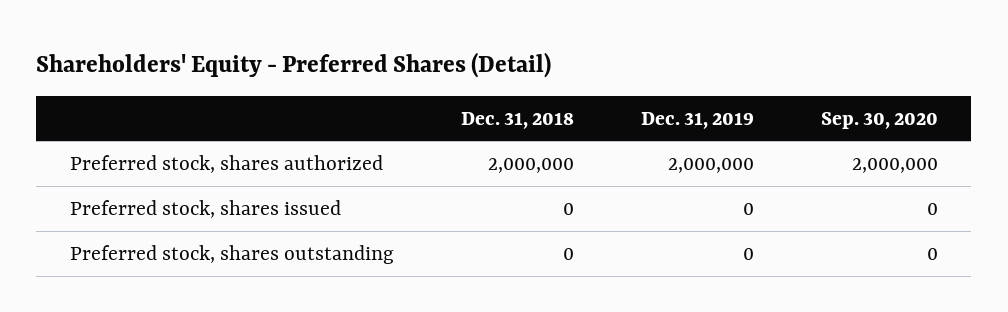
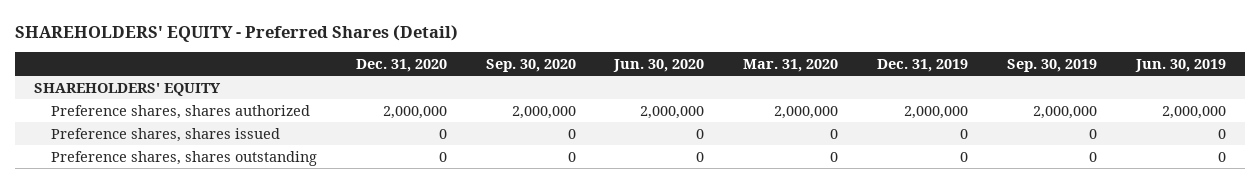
[36,52,552,79] Shareholders' Equity - Preferred Shares (Detail) -> [15,24,459,42] SHAREHOLDERS' EQUITY - Preferred Shares (Detail)
[460,111,574,129] Dec. 31, 2018 -> none
none -> [355,58,447,72] Dec. 31, 2020
none -> [613,58,705,72] Jun. 30, 2020
none -> [743,58,839,72] Mar. 31, 2020
none -> [1006,58,1097,72] Sep. 30, 2019
none -> [1134,58,1226,72] Jun. 30, 2019
none -> [34,82,222,96] SHAREHOLDERS' EQUITY
[69,155,383,174] Preferred stock, shares authorized -> [51,104,311,119] Preference shares, shares authorized
[69,200,341,219] Preferred stock, shares issued -> [51,127,281,142] Preference shares, shares issued
[69,245,394,265] Preferred stock, shares outstanding -> [51,150,318,166] Preference shares, shares outstanding

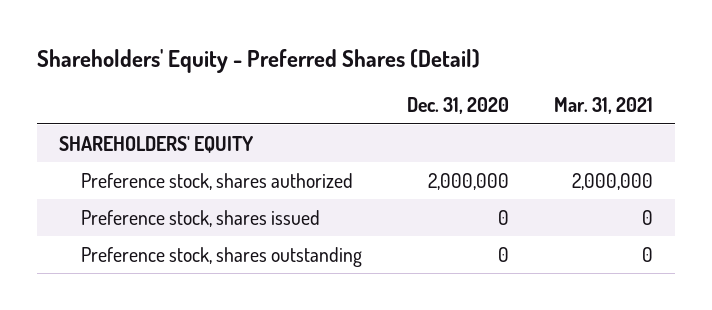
[15,24,459,42] SHAREHOLDERS' EQUITY - Preferred Shares (Detail) -> [36,49,480,74] Shareholders' Equity - Preferred Shares (Detail)
[485,58,576,72] Sep. 30, 2020 -> none
[613,58,705,72] Jun. 30, 2020 -> none
[743,58,839,72] Mar. 31, 2020 -> none
[876,58,968,72] Dec. 31, 2019 -> none
[1006,58,1097,72] Sep. 30, 2019 -> none
[1134,58,1226,72] Jun. 30, 2019 -> none
none -> [553,97,653,115] Mar. 31, 2021
[51,104,311,119] Preference shares, shares authorized -> [80,172,353,190] Preference stock, shares authorized
[51,127,281,142] Preference shares, shares issued -> [80,209,320,227] Preference stock, shares issued
[51,150,318,166] Preference shares, shares outstanding -> [80,246,362,267] Preference stock, shares outstanding

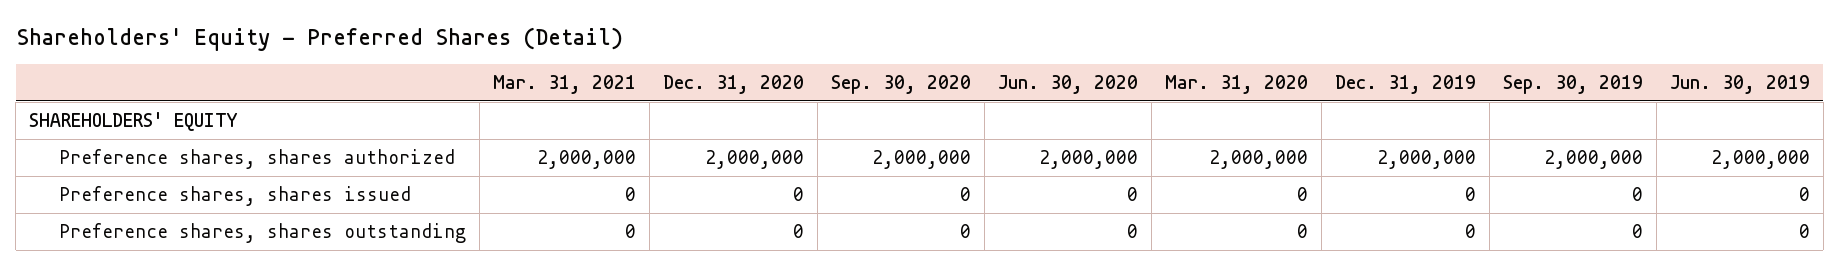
none -> [830,75,971,95] Sep. 30, 2020
none -> [997,75,1138,95] Jun. 30, 2020
none -> [1164,75,1308,95] Mar. 31, 2020
none -> [1334,75,1476,95] Dec. 31, 2019
none -> [1502,75,1643,95] Sep. 30, 2019
none -> [1669,75,1810,95] Jun. 30, 2019
[80,172,353,190] Preference stock, shares authorized -> [58,148,455,169] Preference shares, shares authorized
[80,209,320,227] Preference stock, shares issued -> [58,185,411,206] Preference shares, shares issued
[80,246,362,267] Preference stock, shares outstanding -> [58,222,466,243] Preference shares, shares outstanding

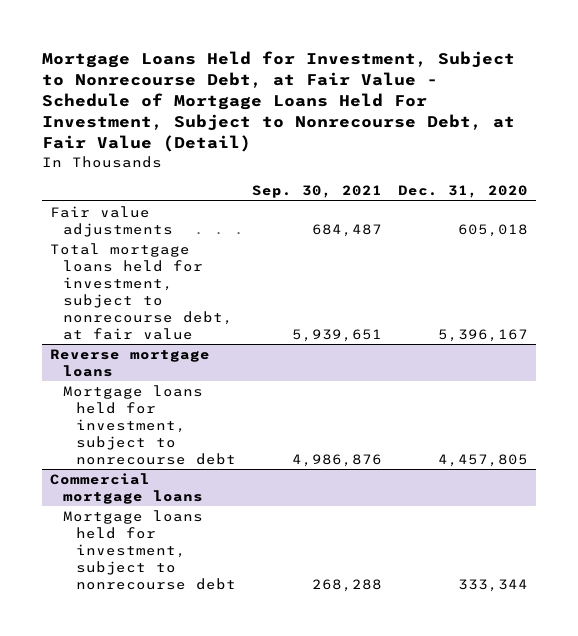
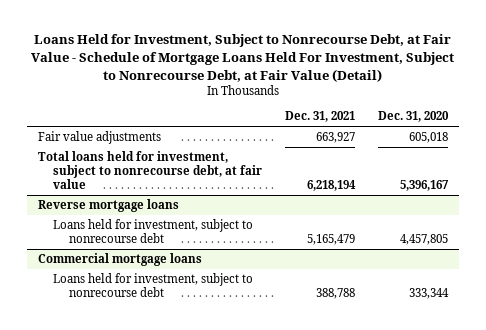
[42,50,516,153] Mortgage Loans Held for Investment, Subject to Nonrecourse Debt, at Fair Value - Schedule of Mortgage Loans Held For Investment, Subject to Nonrecourse Debt, at Fair Value (Detail) -> [31,34,455,82] Loans Held for Investment, Subject to Nonrecourse Debt, at Fair Value - Schedule of Mortgage Loans Held For Investment, Subject to Nonrecourse Debt, at Fair Value (Detail)
[252,185,383,199] Sep. 30, 2021 -> none
none -> [285,111,356,123] Dec. 31, 2021
[50,243,234,340] Total mortgage loans held for investment, subject to nonrecourse debt, at fair value -> [38,151,263,189] Total loans held for investment, subject to nonrecourse debt, at fair value
[63,385,237,465] Mortgage loans held for investment, subject to nonrecourse debt -> [53,219,254,243] Loans held for investment, subject to nonrecourse debt
[63,510,237,590] Mortgage loans held for investment, subject to nonrecourse debt -> [53,273,254,297] Loans held for investment, subject to nonrecourse debt

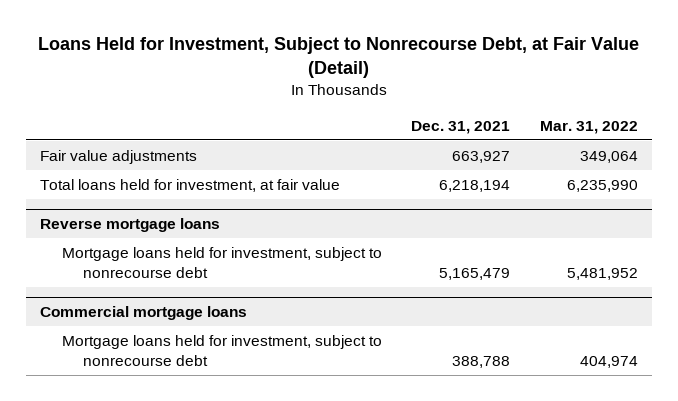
[31,34,455,82] Loans Held for Investment, Subject to Nonrecourse Debt, at Fair Value - Schedule of Mortgage Loans Held For Investment, Subject to Nonrecourse Debt, at Fair Value (Detail) -> [37,36,639,79] Loans Held for Investment, Subject to Nonrecourse Debt, at Fair Value (Detail)
[378,111,450,123] Dec. 31, 2020 -> none
none -> [539,120,638,134] Mar. 31, 2022
[38,151,263,189] Total loans held for investment, subject to nonrecourse debt, at fair value -> [40,178,341,192] Total loans held for investment, at fair value
[53,219,254,243] Loans held for investment, subject to nonrecourse debt -> [61,246,382,278] Mortgage loans held for investment, subject to nonrecourse debt
[53,273,254,297] Loans held for investment, subject to nonrecourse debt -> [61,334,382,366] Mortgage loans held for investment, subject to nonrecourse debt

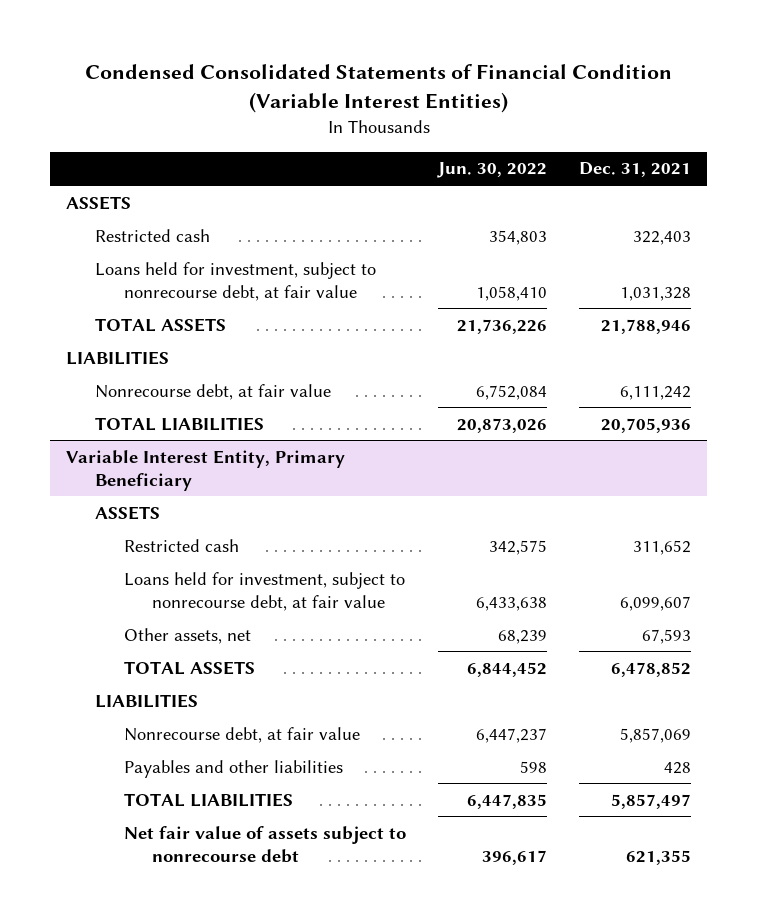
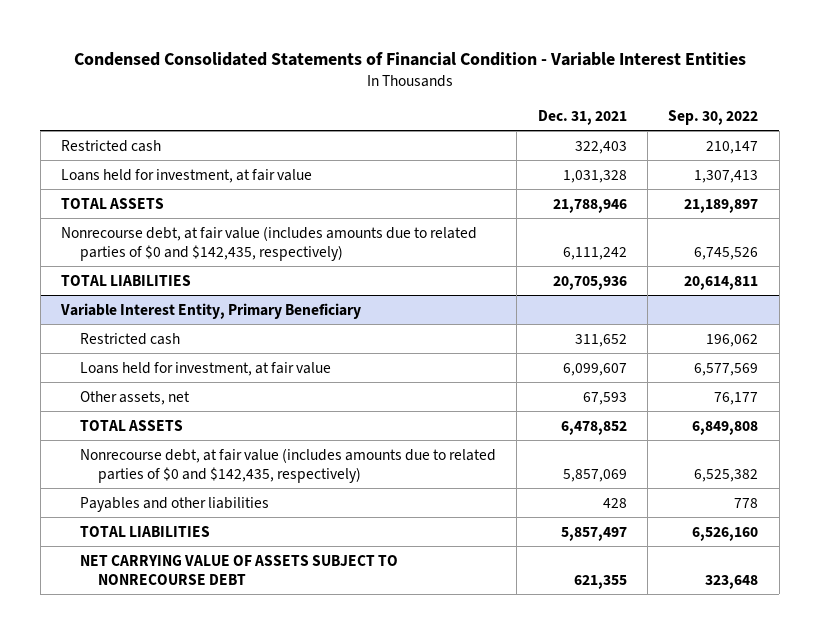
[84,63,672,113] Condensed Consolidated Statements of Financial Condition (Variable Interest Entities) -> [73,51,746,66] Condensed Consolidated Statements of Financial Condition - Variable Interest Entities
[436,162,547,179] Jun. 30, 2022 -> none
none -> [668,109,759,125] Sep. 30, 2022
[66,195,132,210] ASSETS -> none
[94,261,376,301] Loans held for investment, subject to nonrecourse debt, at fair value -> [61,168,313,183] Loans held for investment, at fair value
[66,350,170,365] LIABILITIES -> none
[94,383,331,400] Nonrecourse debt, at fair value -> [61,225,478,261] Nonrecourse debt, at fair value (includes amounts due to related parties of $0 and $142,435, respectively)
[94,505,160,520] ASSETS -> none
[123,571,405,611] Loans held for investment, subject to nonrecourse debt, at fair value -> [79,361,331,376] Loans held for investment, at fair value
[94,693,198,708] LIABILITIES -> none
[123,726,360,743] Nonrecourse debt, at fair value -> [79,447,496,483] Nonrecourse debt, at fair value (includes amounts due to related parties of $0 and $142,435, respectively)
[123,825,406,863] Net fair value of assets subject to nonrecourse debt -> [79,554,398,585] NET CARRYING VALUE OF ASSETS SUBJECT TO NONRECOURSE DEBT

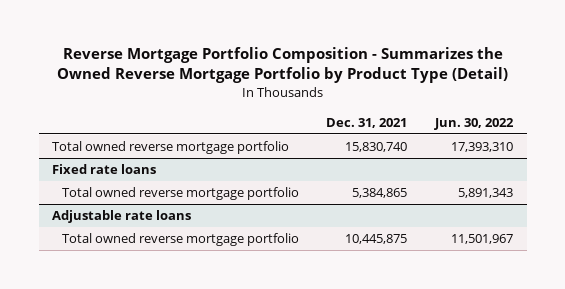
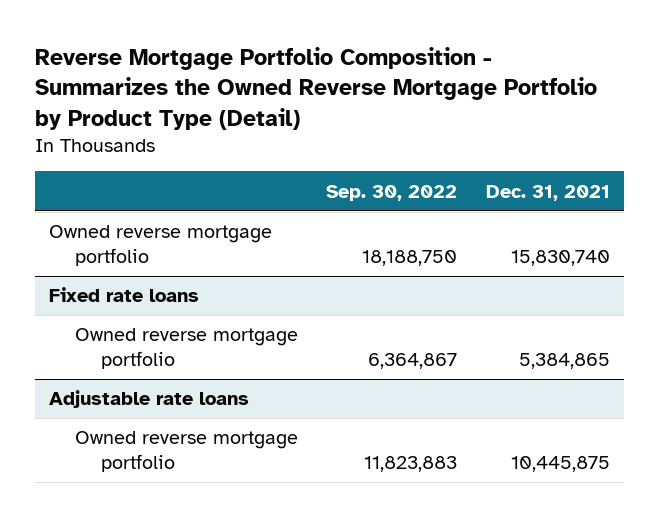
[434,117,515,130] Jun. 30, 2022 -> none
none -> [326,184,458,201] Sep. 30, 2022
[52,141,290,155] Total owned reverse mortgage portfolio -> [49,225,273,266] Owned reverse mortgage portfolio
[61,187,299,201] Total owned reverse mortgage portfolio -> [74,328,298,369] Owned reverse mortgage portfolio
[61,233,299,247] Total owned reverse mortgage portfolio -> [74,431,298,472] Owned reverse mortgage portfolio

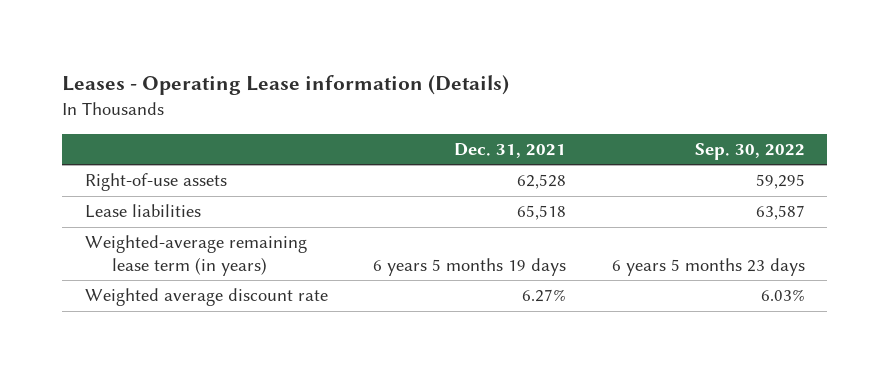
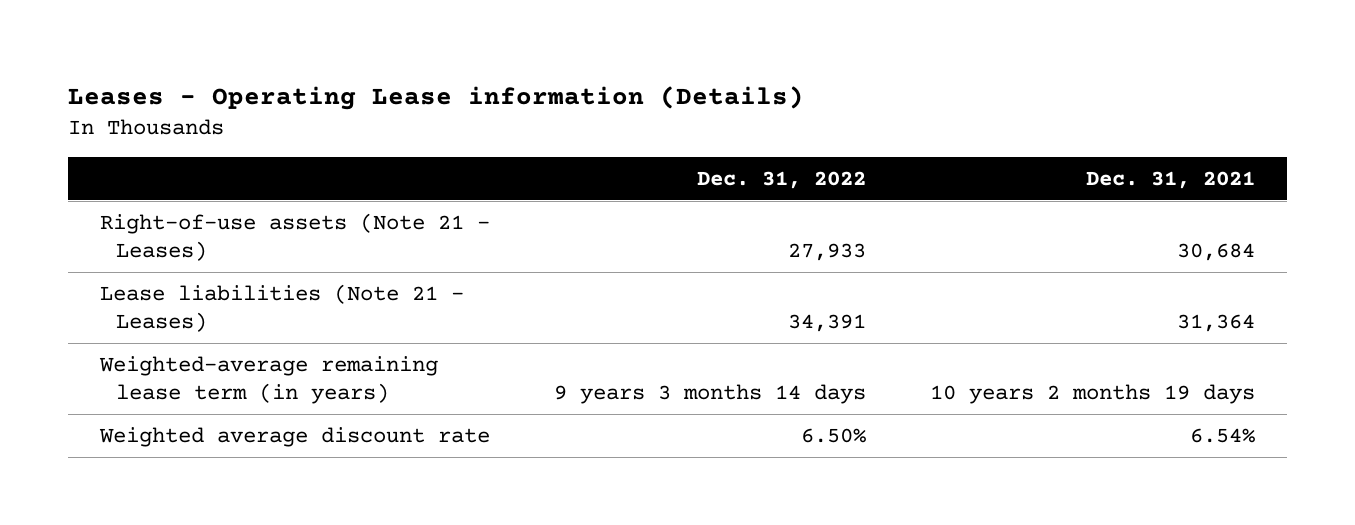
[694,142,805,160] Sep. 30, 2022 -> none
none -> [697,170,867,189] Dec. 31, 2022
[84,173,227,192] Right-of-use assets -> [100,212,491,262] Right-of-use assets (Note 21 - Leases)
[517,174,567,190] 62,528 -> [1176,243,1255,262] 30,684
[84,204,201,219] Lease liabilities -> [100,283,465,333] Lease liabilities (Note 21 - Leases)
[517,205,567,221] 65,518 -> [1176,314,1255,333] 31,364
[373,257,567,276] 6 years 5 months 19 days -> [929,384,1255,405] 10 years 2 months 19 days
[522,289,567,303] 6.27% -> [1189,427,1255,443] 6.54%

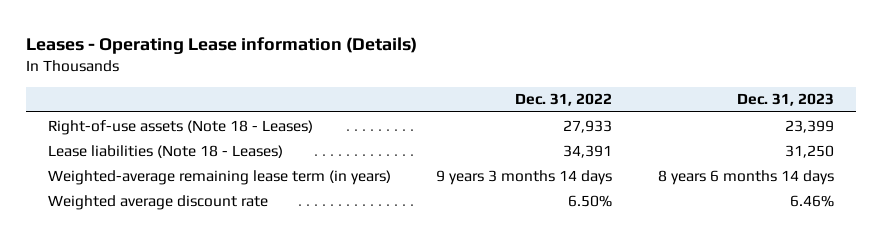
[1085,170,1255,189] Dec. 31, 2021 -> none
none -> [736,93,834,107] Dec. 31, 2023
[100,212,491,262] Right-of-use assets (Note 21 - Leases) -> [48,119,314,135] Right-of-use assets (Note 18 - Leases)
[100,283,465,333] Lease liabilities (Note 21 - Leases) -> [48,144,284,158] Lease liabilities (Note 18 - Leases)

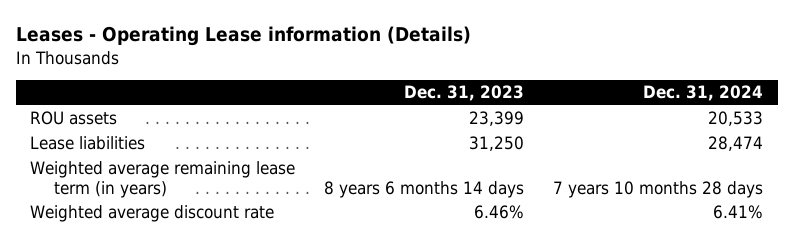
[515,93,613,107] Dec. 31, 2022 -> none
none -> [643,85,764,102] Dec. 31, 2024
[48,119,314,135] Right-of-use assets (Note 18 - Leases) -> [30,111,118,126] ROU assets
[48,144,284,158] Lease liabilities (Note 18 - Leases) -> [30,136,146,151] Lease liabilities
[48,169,392,185] Weighted-average remaining lease term (in years) -> [30,161,296,198] Weighted average remaining lease term (in years)

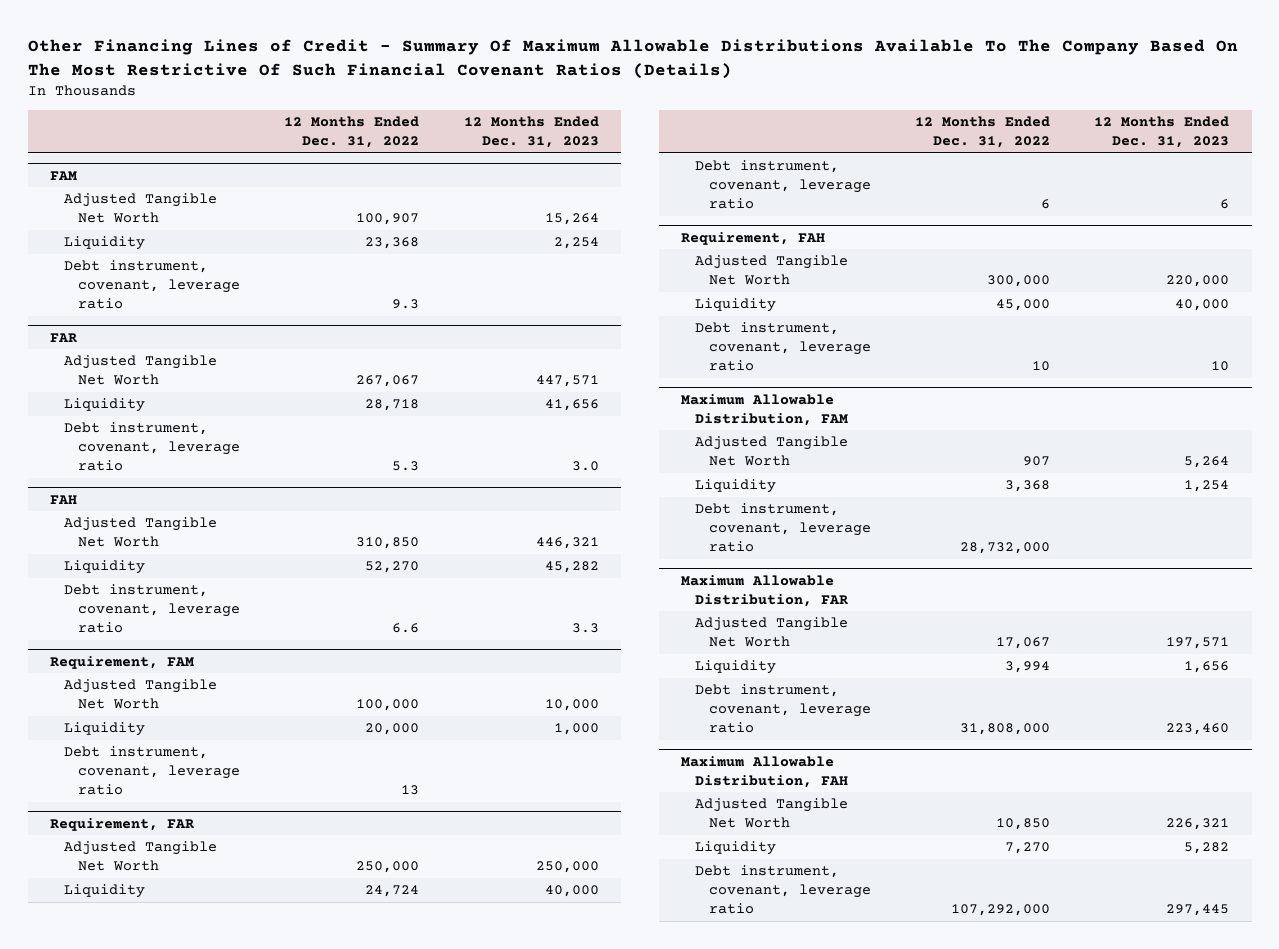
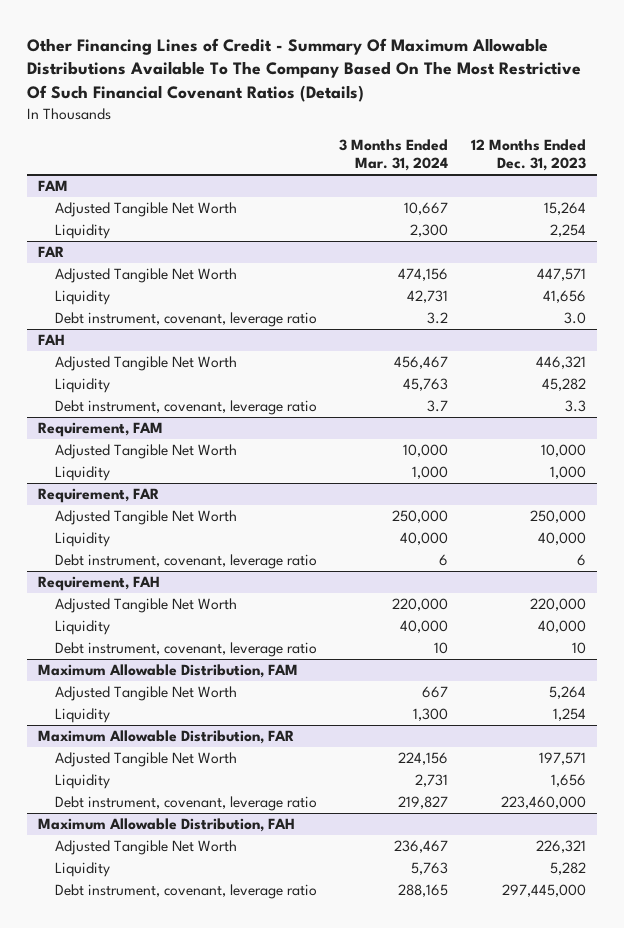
[284,116,420,149] 12 Months Ended Dec. 31, 2022 -> none
none -> [339,139,449,172] 3 Months Ended Mar. 31, 2024
[63,260,241,310] Debt instrument, covenant, leverage ratio -> none
[63,746,241,796] Debt instrument, covenant, leverage ratio -> none
[694,503,872,553] Debt instrument, covenant, leverage ratio -> none
[1166,723,1230,736] 223,460 -> [501,796,587,810] 223,460,000
[1166,904,1230,917] 297,445 -> [502,884,587,898] 297,445,000

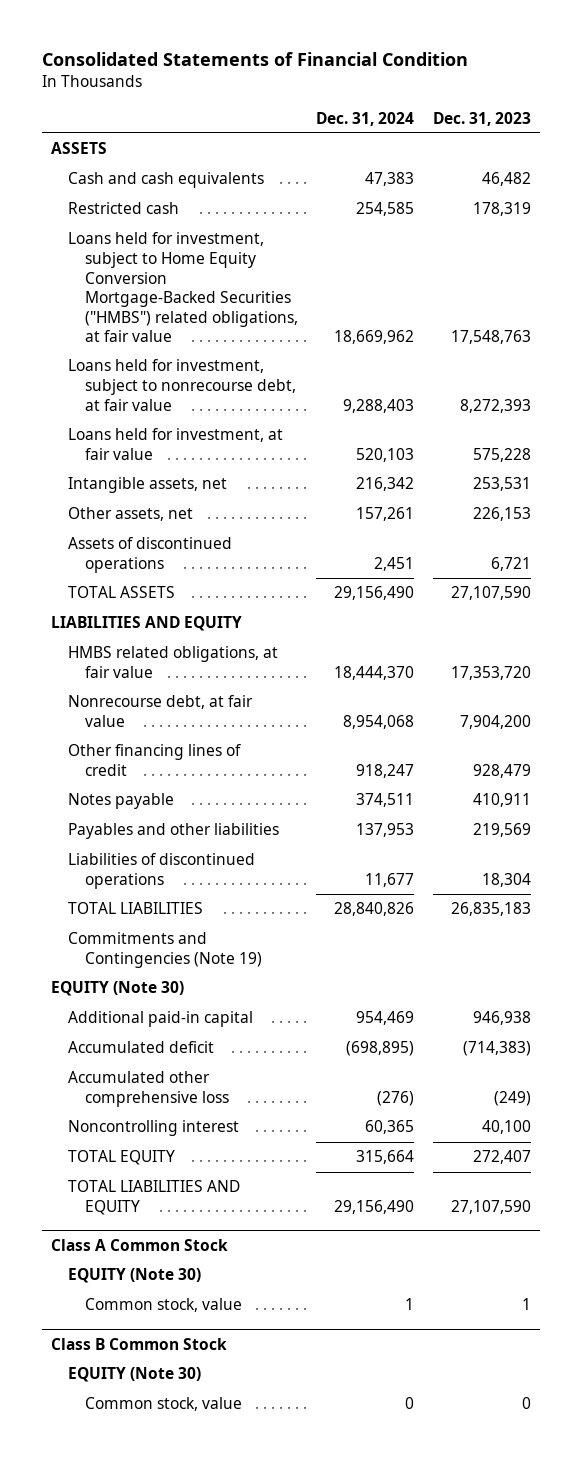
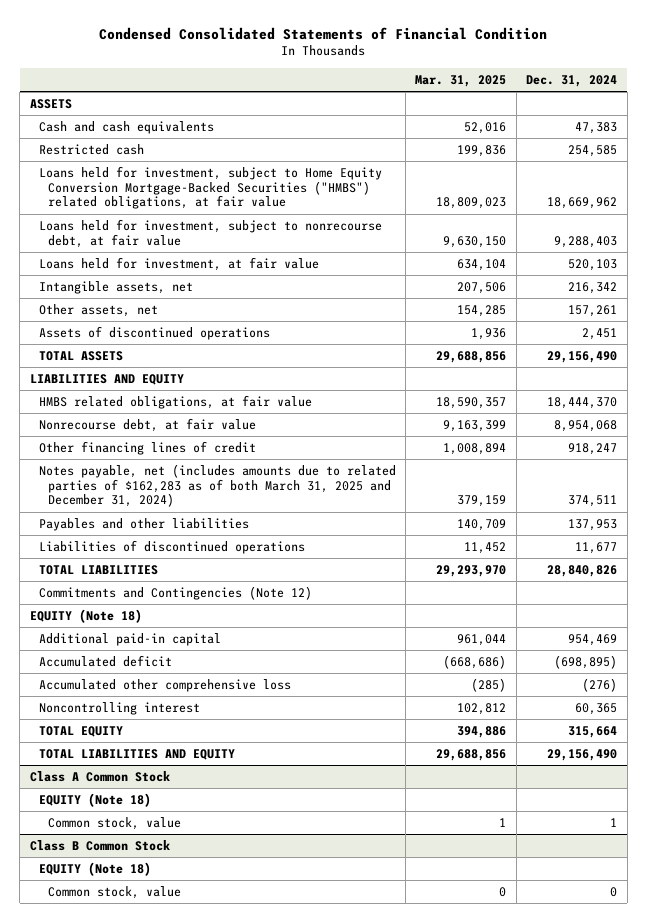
[41,52,468,67] Consolidated Statements of Financial Condition -> [99,26,548,40] Condensed Consolidated Statements of Financial Condition
[432,111,531,126] Dec. 31, 2023 -> none
none -> [415,74,507,87] Mar. 31, 2025
[68,793,175,810] Notes payable -> [38,464,396,508] Notes payable, net (includes amounts due to related parties of $162,283 as of both March 31, 2025 and December 31, 2024)
[68,932,263,969] Commitments and Contingencies (Note 19) -> [38,586,312,601] Commitments and Contingencies (Note 12)
[50,981,184,997] EQUITY (Note 30) -> [29,609,142,624] EQUITY (Note 18)
[68,1268,202,1284] EQUITY (Note 30) -> [38,793,151,808] EQUITY (Note 18)
[68,1367,202,1383] EQUITY (Note 30) -> [38,862,151,877] EQUITY (Note 18)

